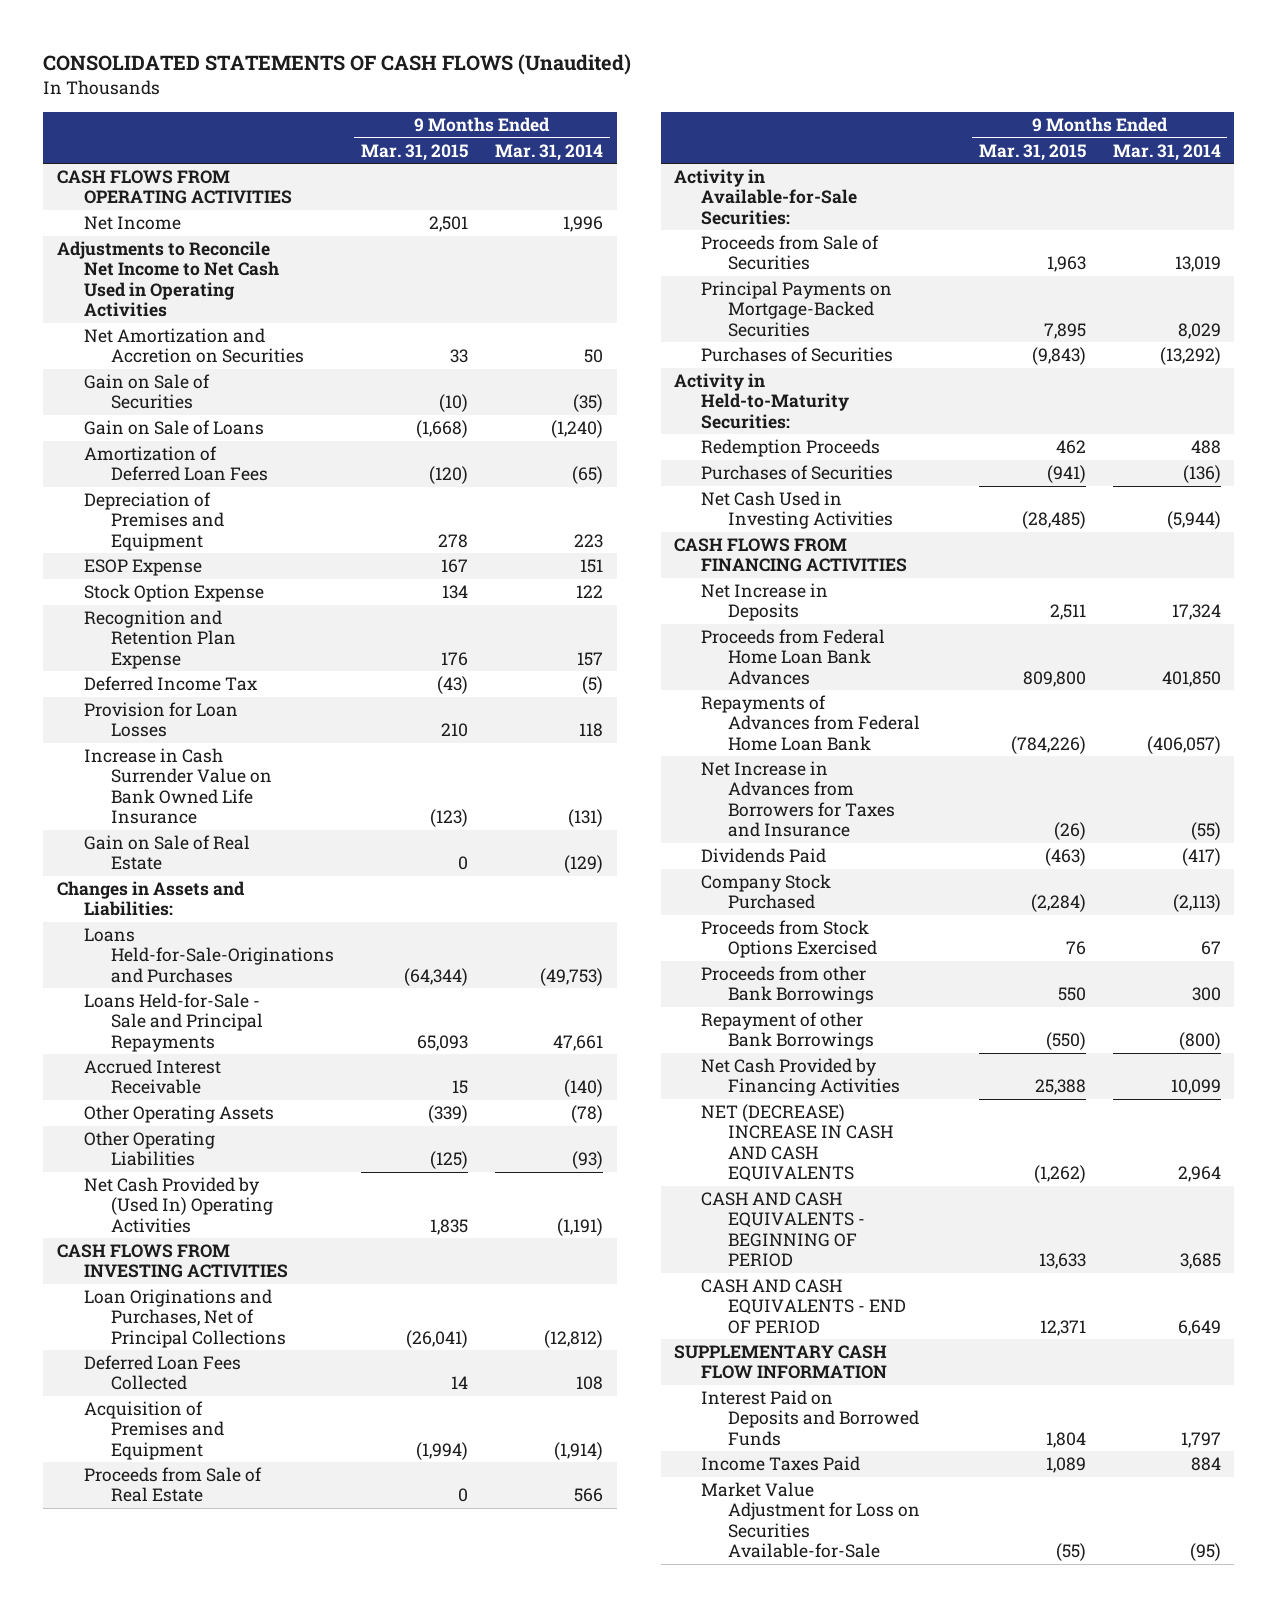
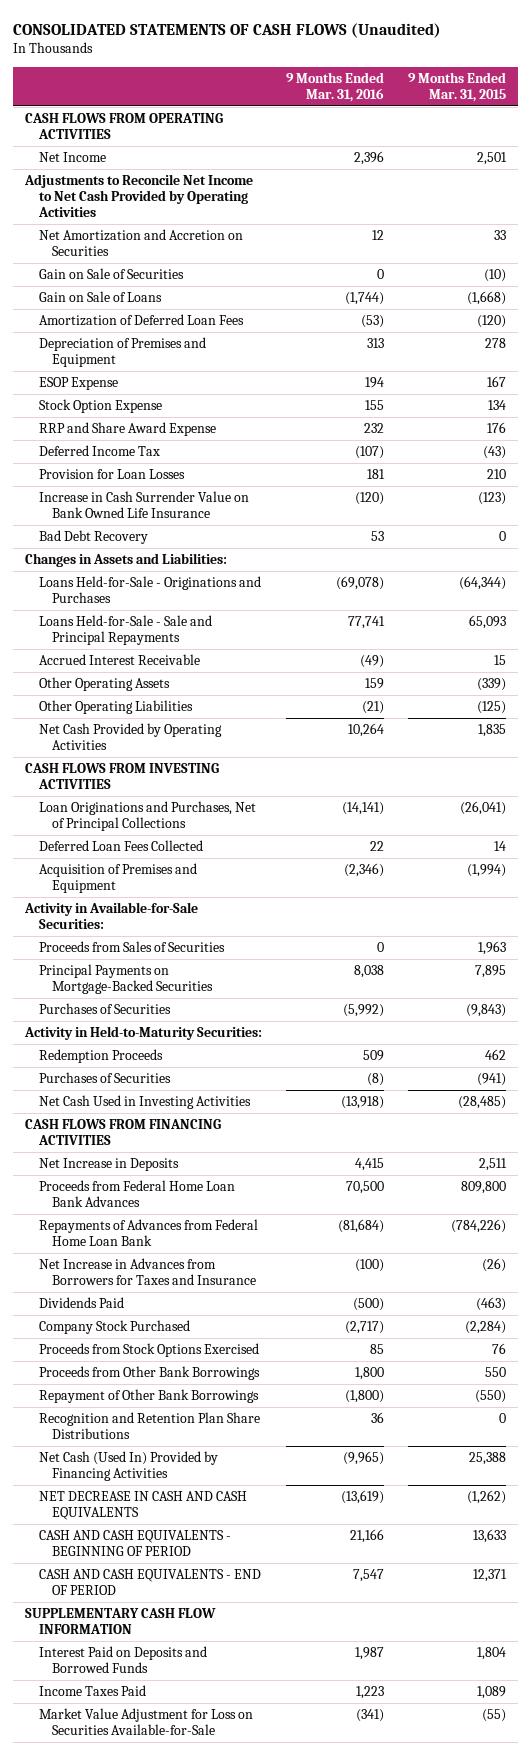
[495,143,604,161] Mar. 31, 2014 -> none
none -> [286,72,385,102] 9 Months Ended Mar. 31, 2016
[56,241,279,317] Adjustments to Reconcile Net Income to Net Cash Used in Operating Activities -> [24,174,254,217] Adjustments to Reconcile Net Income to Net Cash Provided by Operating Activities
[83,610,236,669] Recognition and Retention Plan Expense -> [38,422,216,437] RRP and Share Award Expense
[83,835,250,871] Gain on Sale of Real Estate -> none
none -> [38,530,148,545] Bad Debt Recovery
[83,928,334,983] Loans Held-for-Sale-Originations and Purchases -> [38,576,261,604] Loans Held-for-Sale - Originations and Purchases
[83,1177,273,1233] Net Cash Provided by (Used In) Operating Activities -> [38,723,222,751] Net Cash Provided by Operating Activities
[83,1467,262,1503] Proceeds from Sale of Real Estate -> none
[701,235,880,271] Proceeds from Sale of Securities -> [38,941,225,953] Proceeds from Sales of Securities
[701,966,875,1005] Proceeds from other Bank Borrowings -> [38,1366,260,1381] Proceeds from Other Bank Borrowings
[701,1012,875,1051] Repayment of other Bank Borrowings -> [38,1389,259,1404] Repayment of Other Bank Borrowings
none -> [38,1412,260,1440] Recognition and Retention Plan Share Distributions
[701,1058,901,1097] Net Cash Provided by Financing Activities -> [38,1451,218,1482] Net Cash (Used In) Provided by Financing Activities
[701,1104,894,1182] NET (DECREASE) INCREASE IN CASH AND CASH EQUIVALENTS -> [38,1491,247,1521] NET DECREASE IN CASH AND CASH EQUIVALENTS

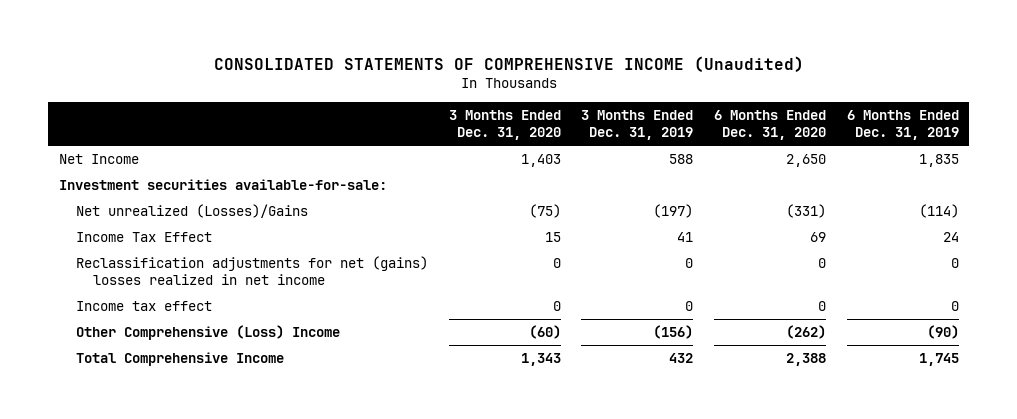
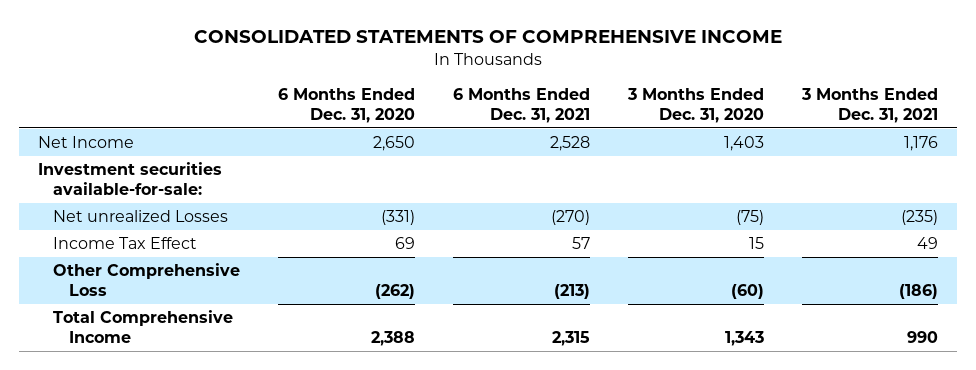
[213,55,804,72] CONSOLIDATED STATEMENTS OF COMPREHENSIVE INCOME (Unaudited) -> [193,30,782,44] CONSOLIDATED STATEMENTS OF COMPREHENSIVE INCOME
[581,110,694,141] 3 Months Ended Dec. 31, 2019 -> none
[846,110,959,141] 6 Months Ended Dec. 31, 2019 -> none
none -> [453,87,591,123] 6 Months Ended Dec. 31, 2021
none -> [801,87,939,123] 3 Months Ended Dec. 31, 2021
[76,203,309,218] Net unrealized (Losses)/Gains -> [53,209,229,222] Net unrealized Losses
[76,255,429,286] Reclassification adjustments for net (gains) losses realized in net income -> none
[76,300,213,311] Income tax effect -> none
[76,324,341,340] Other Comprehensive (Loss) Income -> [53,262,241,297] Other Comprehensive Loss

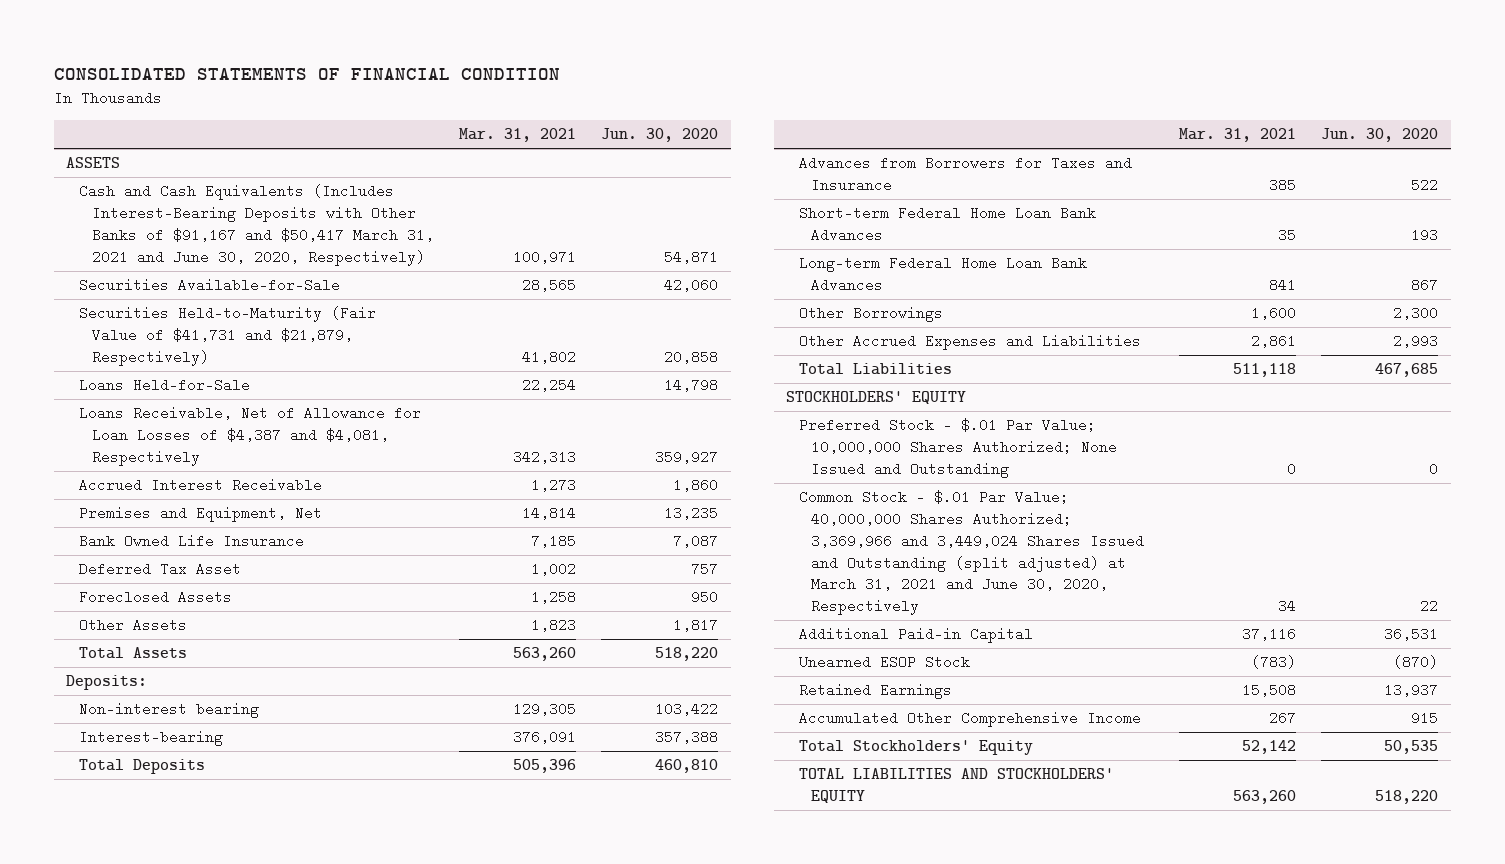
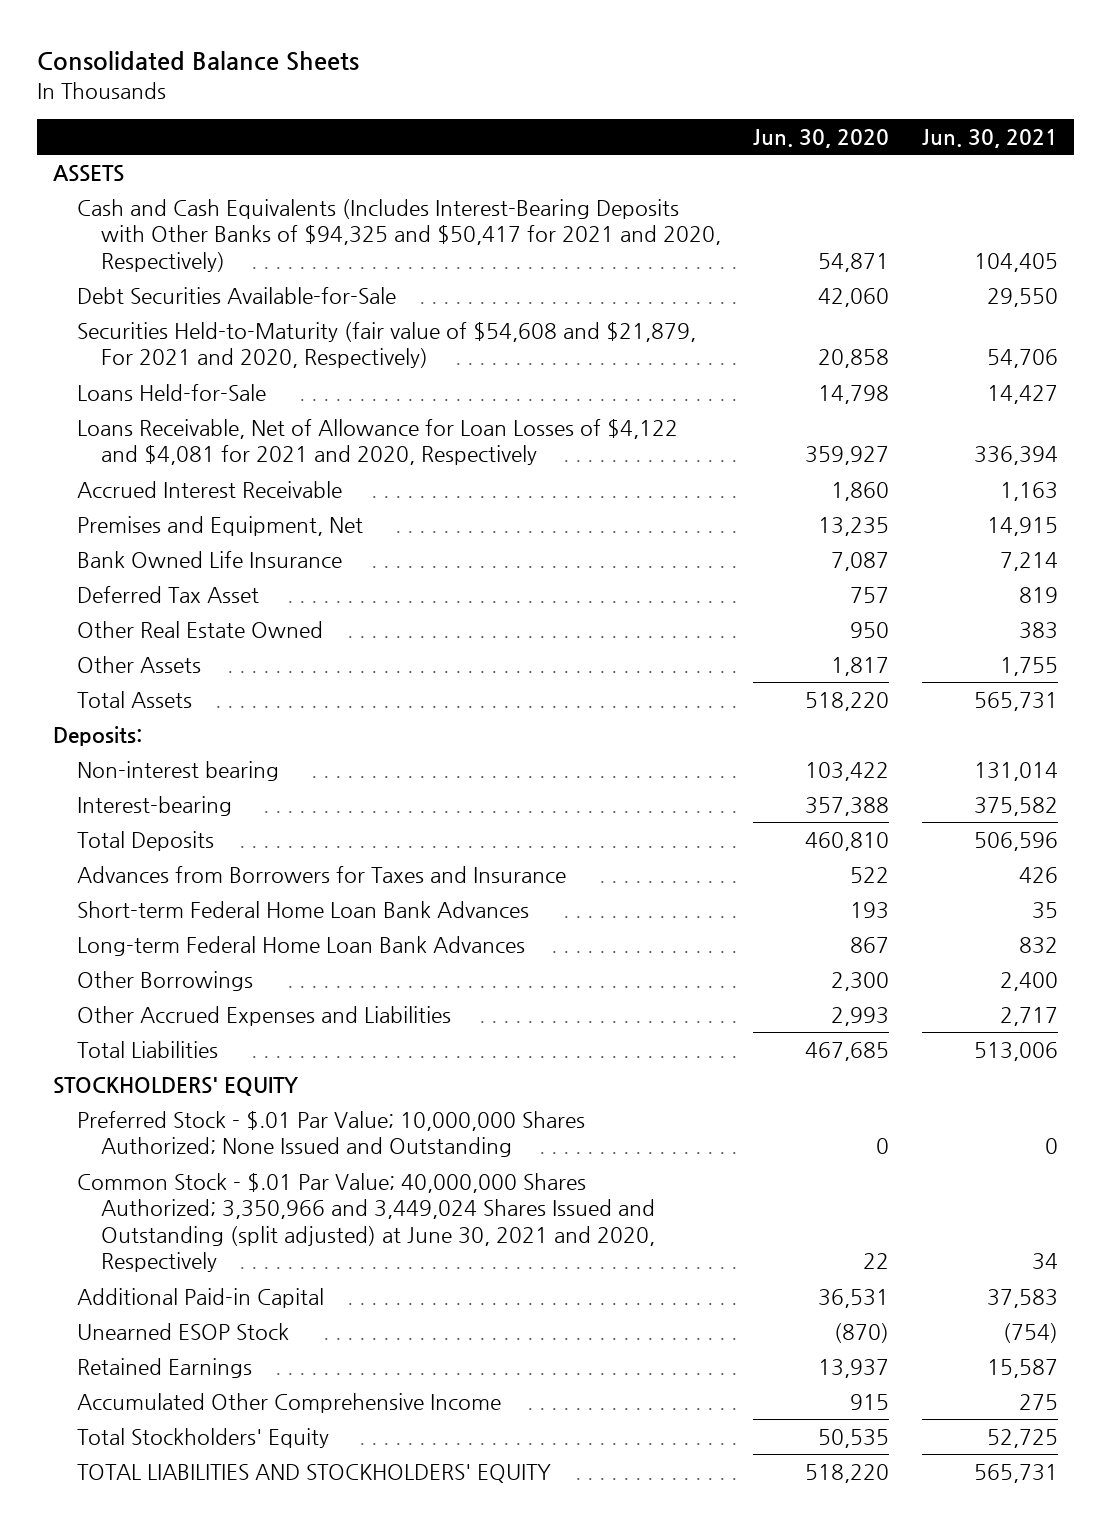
[53,68,560,81] CONSOLIDATED STATEMENTS OF FINANCIAL CONDITION -> [36,51,359,72] Consolidated Balance Sheets
[459,128,577,143] Mar. 31, 2021 -> none
none -> [921,128,1058,148] Jun. 30, 2021
[79,184,434,266] Cash and Cash Equivalents (Includes Interest-Bearing Deposits with Other Banks of $91,167 and $50,417 March 31, 2021 and June 30, 2020, Respectively) -> [76,199,721,272] Cash and Cash Equivalents (Includes Interest-Bearing Deposits with Other Banks of $94,325 and $50,417 for 2021 and 2020, Respectively)
[79,278,341,293] Securities Available-for-Sale -> [76,287,396,305] Debt Securities Available-for-Sale
[79,306,377,366] Securities Held-to-Maturity (Fair Value of $41,731 and $21,879, Respectively) -> [76,322,696,369] Securities Held-to-Maturity (fair value of $54,608 and $21,879, For 2021 and 2020, Respectively)
[79,406,422,466] Loans Receivable, Net of Allowance for Loan Losses of $4,387 and $4,081, Respectively -> [76,419,678,466] Loans Receivable, Net of Allowance for Loan Losses of $4,122 and $4,081 for 2021 and 2020, Respectively
[79,590,233,605] Foreclosed Assets -> [76,621,323,639] Other Real Estate Owned
[798,490,1145,616] Common Stock - $.01 Par Value; 40,000,000 Shares Authorized; 3,369,966 and 3,449,024 Shares Issued and Outstanding (split adjusted) at March 31, 2021 and June 30, 2020, Respectively -> [76,1173,655,1273] Common Stock - $.01 Par Value; 40,000,000 Shares Authorized; 3,350,966 and 3,449,024 Shares Issued and Outstanding (split adjusted) at June 30, 2021 and 2020, Respectively

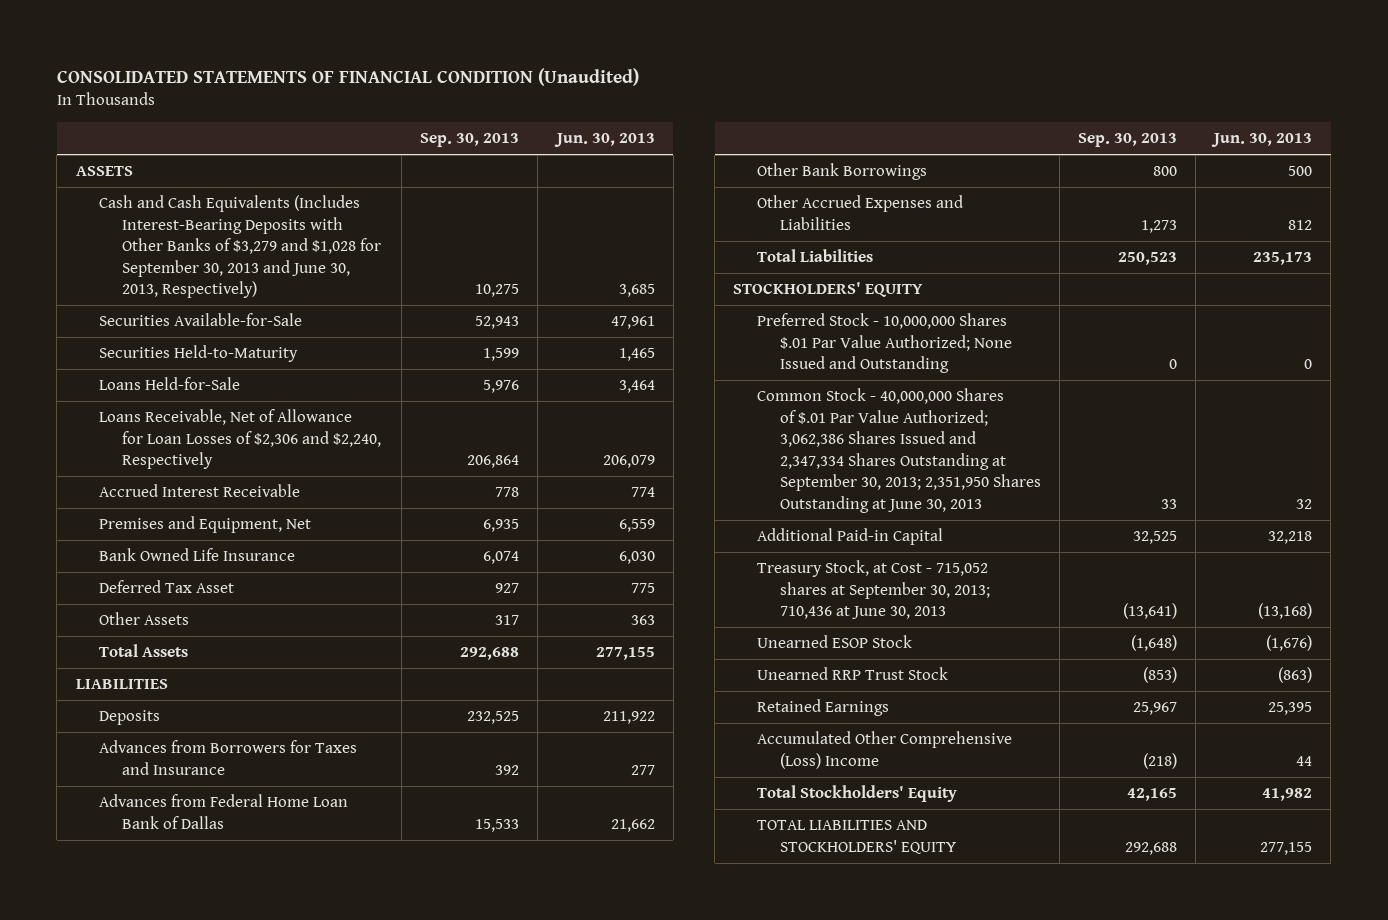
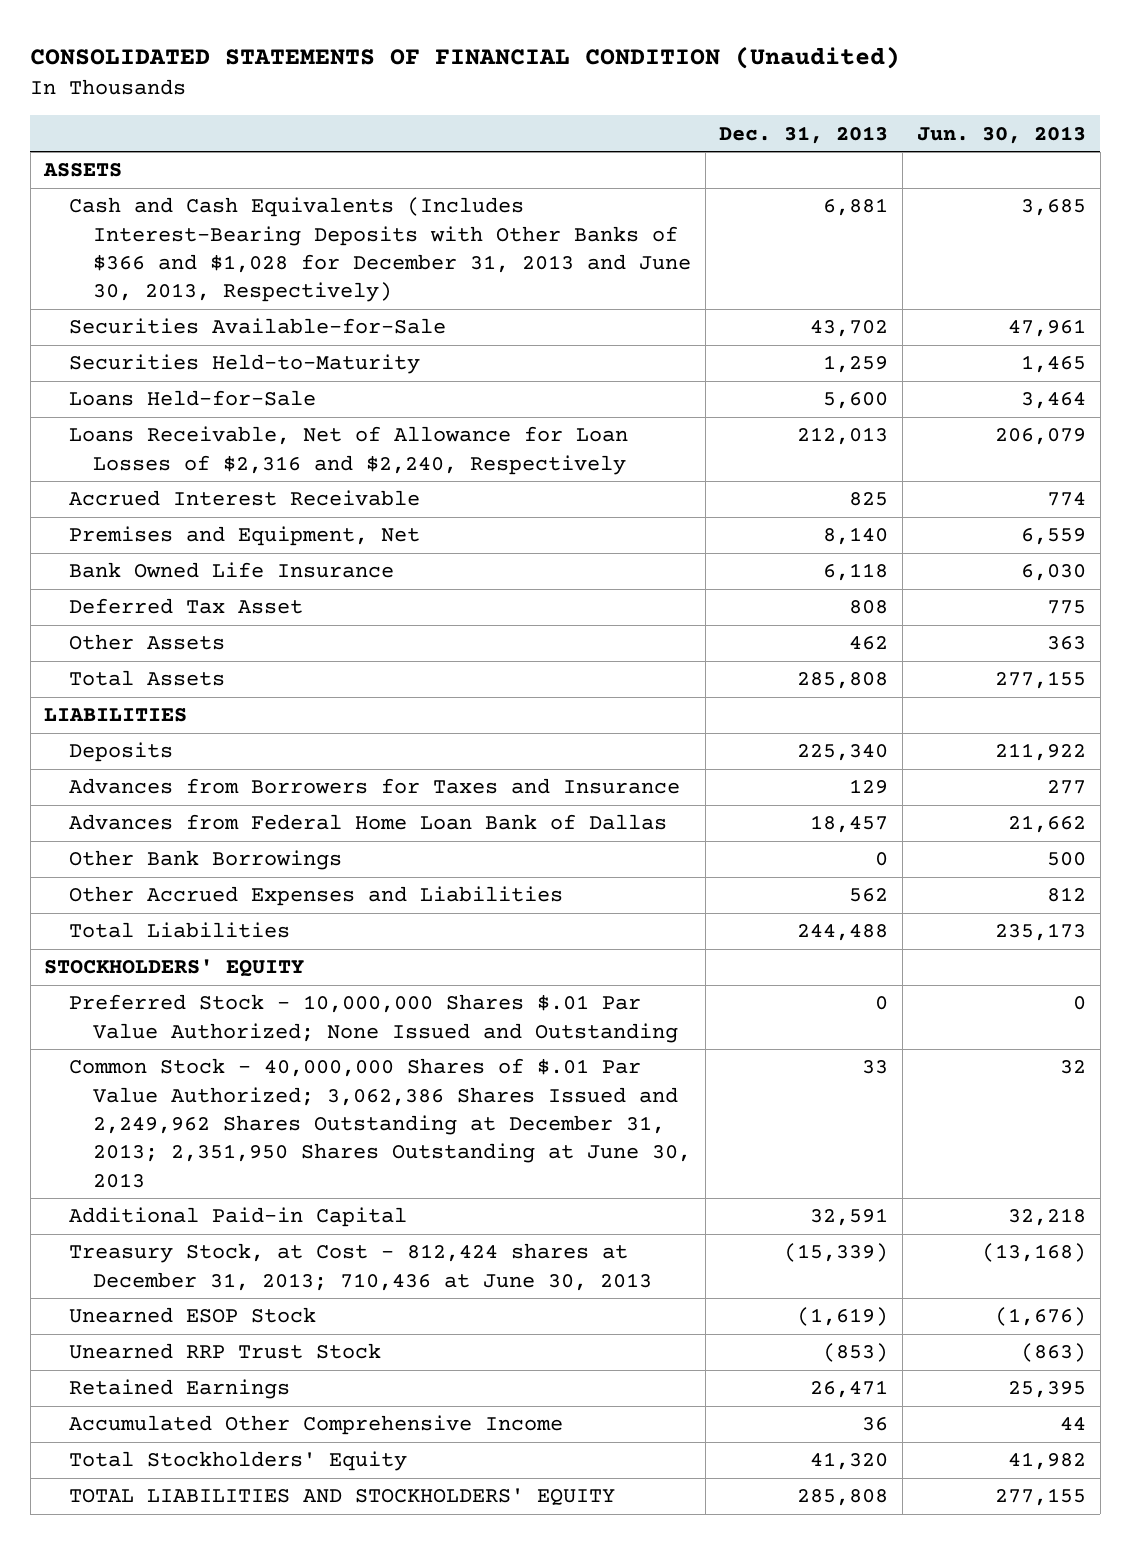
[420,133,520,148] Sep. 30, 2013 -> none
none -> [719,125,889,144] Dec. 31, 2013
[98,195,382,299] Cash and Cash Equivalents (Includes Interest-Bearing Deposits with Other Banks of $3,279 and $1,028 for September 30, 2013 and June 30, 2013, Respectively) -> [68,197,691,303] Cash and Cash Equivalents (Includes Interest-Bearing Deposits with Other Banks of $366 and $1,028 for December 31, 2013 and June 30, 2013, Respectively)
[98,409,382,470] Loans Receivable, Net of Allowance for Loan Losses of $2,306 and $2,240, Respectively -> [68,426,628,475] Loans Receivable, Net of Allowance for Loan Losses of $2,316 and $2,240, Respectively
[756,388,1041,513] Common Stock - 40,000,000 Shares of $.01 Par Value Authorized; 3,062,386 Shares Issued and 2,347,334 Shares Outstanding at September 30, 2013; 2,351,950 Shares Outstanding at June 30, 2013 -> [68,1058,691,1188] Common Stock - 40,000,000 Shares of $.01 Par Value Authorized; 3,062,386 Shares Issued and 2,249,962 Shares Outstanding at December 31, 2013; 2,351,950 Shares Outstanding at June 30, 2013
[756,560,990,620] Treasury Stock, at Cost - 715,052 shares at September 30, 2013; 710,436 at June 30, 2013 -> [68,1243,652,1291] Treasury Stock, at Cost - 812,424 shares at December 31, 2013; 710,436 at June 30, 2013
[756,731,1012,769] Accumulated Other Comprehensive (Loss) Income -> [68,1415,563,1436] Accumulated Other Comprehensive Income

